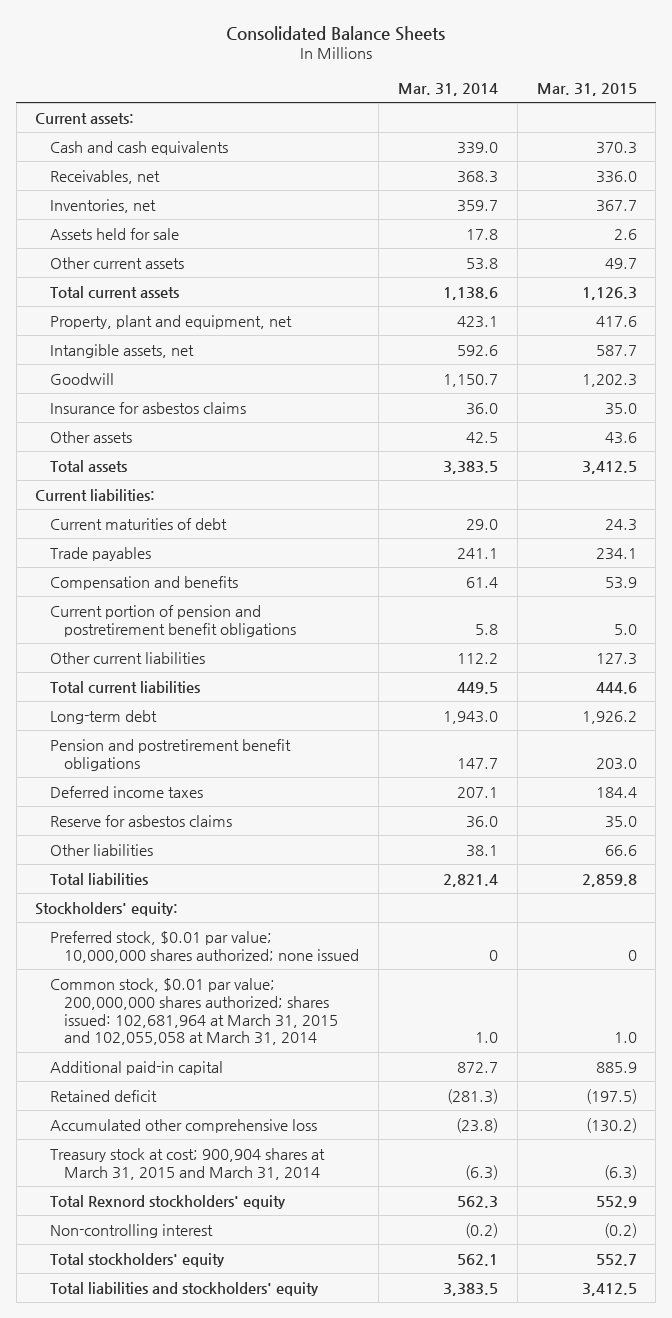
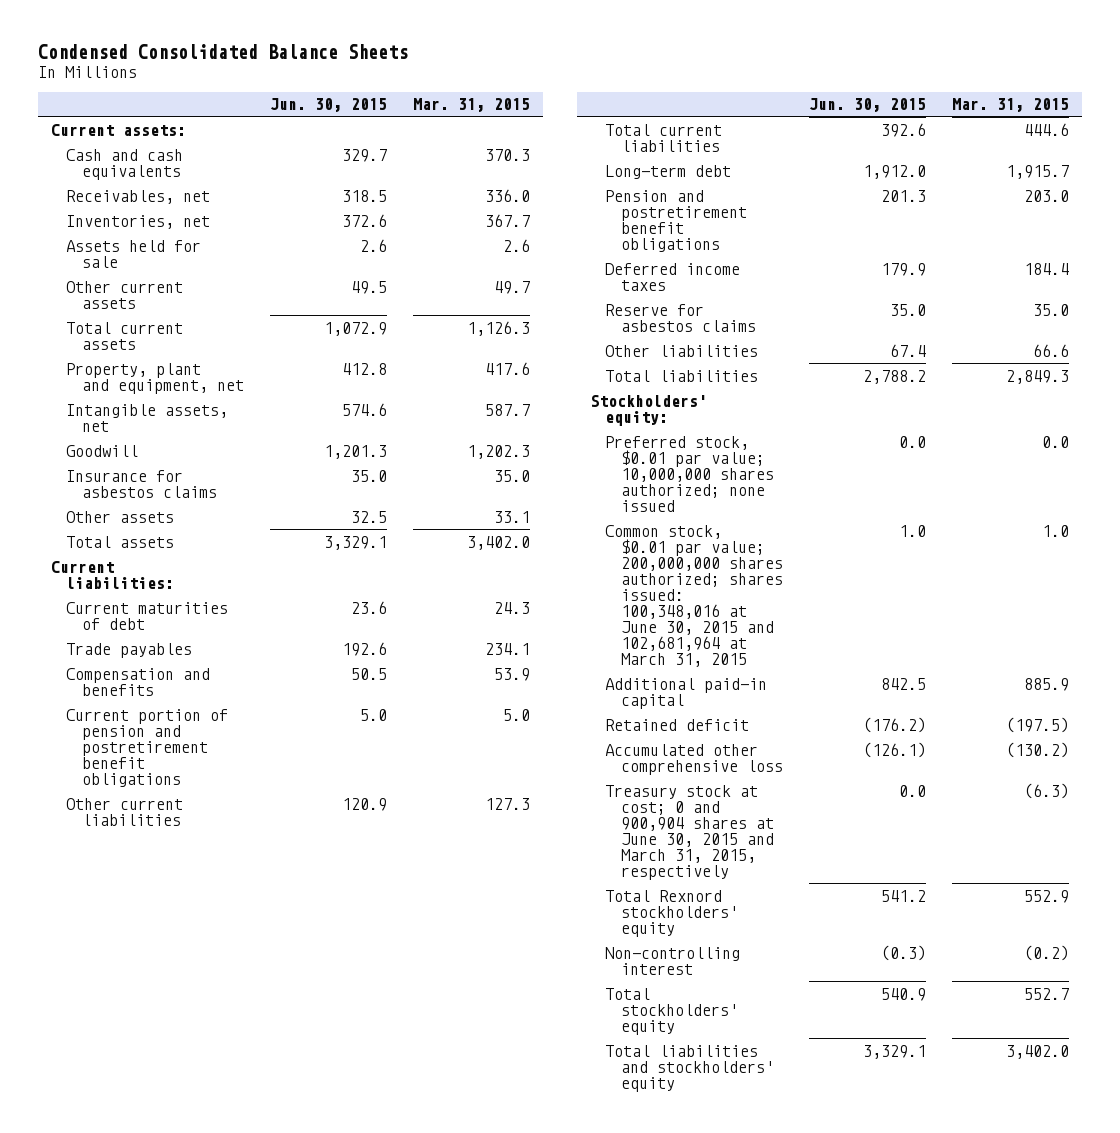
[225,25,445,41] Consolidated Balance Sheets -> [38,44,409,60] Condensed Consolidated Balance Sheets
[397,82,498,96] Mar. 31, 2014 -> none
none -> [269,98,387,113] Jun. 30, 2015
[604,431,637,444] 43.6 -> [493,510,530,523] 33.1
[581,460,637,474] 3,412.5 -> [466,535,530,550] 3,402.0
[581,710,637,724] 1,926.2 -> [1005,164,1069,179] 1,915.7
[581,873,637,887] 2,859.8 -> [1005,369,1069,384] 2,849.3
[627,949,637,961] 0 -> [1041,435,1069,448] 0.0
[49,977,339,1046] Common stock, $0.01 par value; 200,000,000 shares authorized; shares issued: 102,681,964 at March 31, 2015 and 102,055,058 at March 31, 2014 -> [605,524,783,668] Common stock, $0.01 par value; 200,000,000 shares authorized; shares issued: 100,348,016 at June 30, 2015 and 102,681,964 at March 31, 2015
[49,1147,325,1180] Treasury stock at cost; 900,904 shares at March 31, 2015 and March 31, 2014 -> [605,784,774,881] Treasury stock at cost; 0 and 900,904 shares at June 30, 2015 and March 31, 2015, respectively
[581,1282,637,1296] 3,412.5 -> [1005,1044,1069,1059] 3,402.0

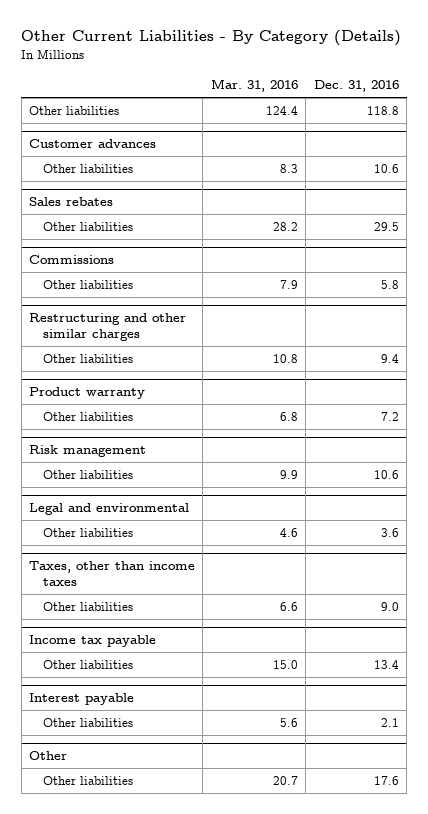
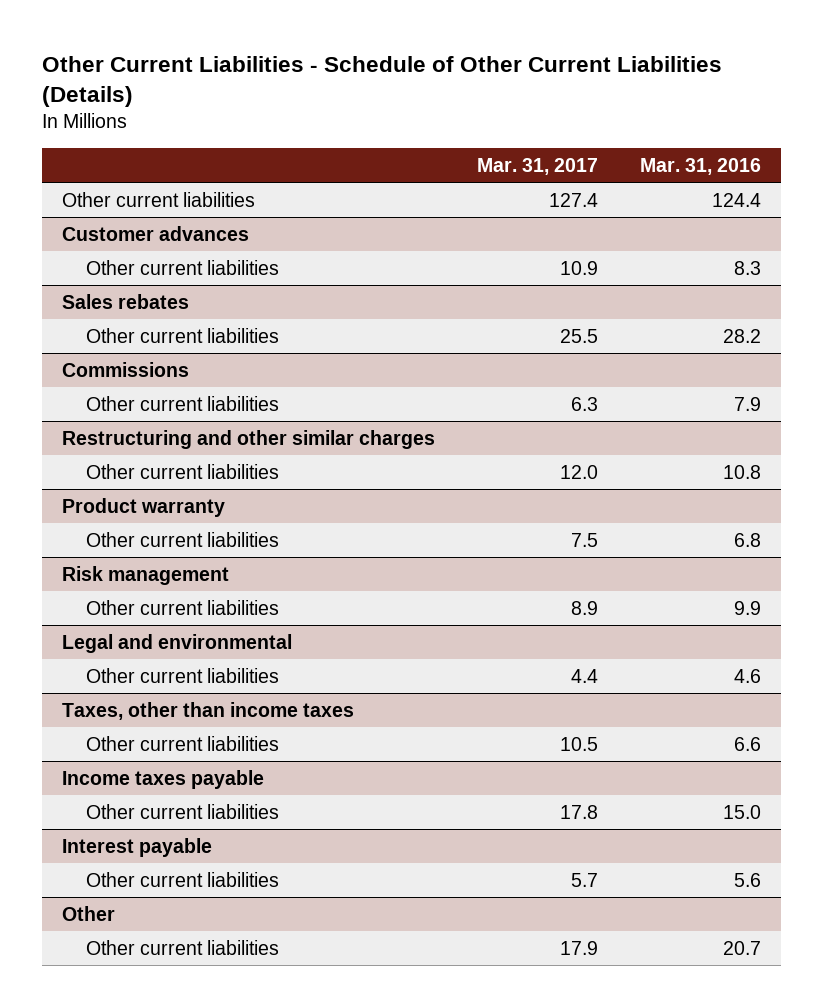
[21,30,402,47] Other Current Liabilities - By Category (Details) -> [41,55,722,108] Other Current Liabilities - Schedule of Other Current Liabilities (Details)
[313,80,399,93] Dec. 31, 2016 -> none
none -> [477,157,599,175] Mar. 31, 2017
[28,105,119,115] Other liabilities -> [62,191,256,207] Other current liabilities
[42,163,133,173] Other liabilities -> [85,259,279,275] Other current liabilities
[42,221,133,231] Other liabilities -> [85,327,279,343] Other current liabilities
[42,279,133,289] Other liabilities -> [85,395,279,411] Other current liabilities
[42,353,133,363] Other liabilities -> [85,463,279,479] Other current liabilities
[42,411,133,421] Other liabilities -> [85,531,279,547] Other current liabilities
[42,469,133,479] Other liabilities -> [85,599,279,615] Other current liabilities
[42,527,133,537] Other liabilities -> [85,667,279,683] Other current liabilities
[42,601,133,611] Other liabilities -> [85,735,279,751] Other current liabilities
[28,635,156,648] Income tax payable -> [62,769,265,789] Income taxes payable
[42,659,133,669] Other liabilities -> [85,803,279,819] Other current liabilities
[42,717,133,727] Other liabilities -> [85,871,279,887] Other current liabilities
[42,775,133,785] Other liabilities -> [85,939,279,955] Other current liabilities

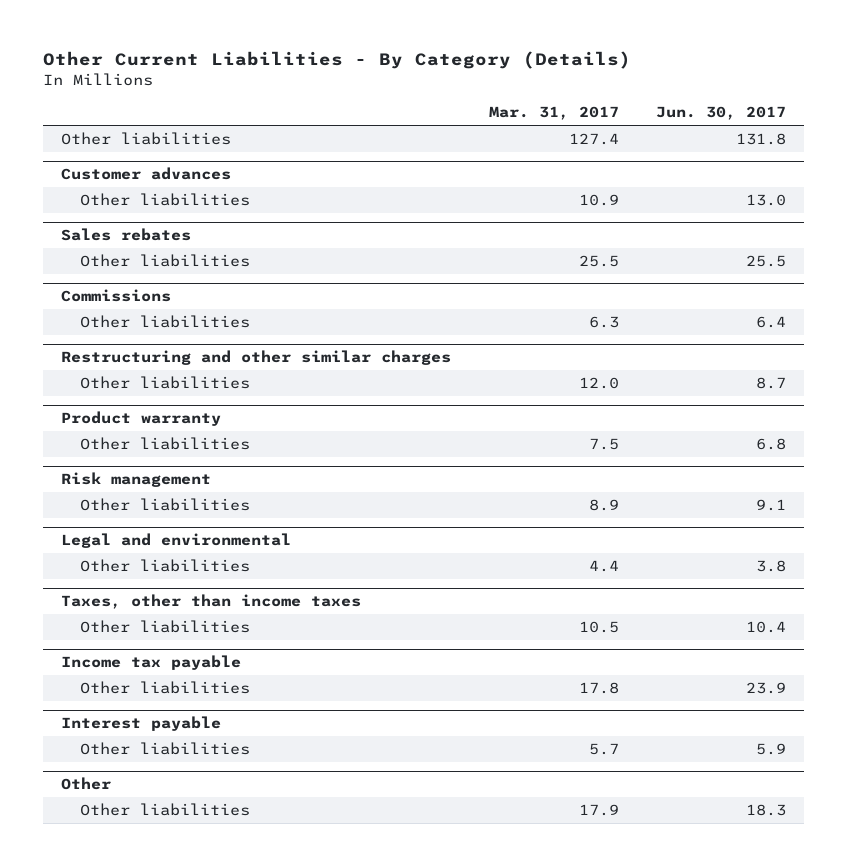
[41,55,722,108] Other Current Liabilities - Schedule of Other Current Liabilities (Details) -> [42,51,631,70] Other Current Liabilities - By Category (Details)
[639,157,761,175] Mar. 31, 2016 -> none
none -> [655,106,786,121] Jun. 30, 2017
[62,191,256,207] Other current liabilities -> [61,131,232,145] Other liabilities
[85,259,279,275] Other current liabilities -> [80,192,251,206] Other liabilities
[85,327,279,343] Other current liabilities -> [80,253,251,267] Other liabilities
[85,395,279,411] Other current liabilities -> [80,314,251,328] Other liabilities
[85,463,279,479] Other current liabilities -> [80,375,251,389] Other liabilities
[85,531,279,547] Other current liabilities -> [80,436,251,450] Other liabilities
[85,599,279,615] Other current liabilities -> [80,497,251,511] Other liabilities
[85,667,279,683] Other current liabilities -> [80,558,251,572] Other liabilities
[85,735,279,751] Other current liabilities -> [80,619,251,633] Other liabilities
[62,769,265,789] Income taxes payable -> [61,655,242,671] Income tax payable
[85,803,279,819] Other current liabilities -> [80,680,251,694] Other liabilities
[85,871,279,887] Other current liabilities -> [80,741,251,755] Other liabilities
[85,939,279,955] Other current liabilities -> [80,802,251,816] Other liabilities

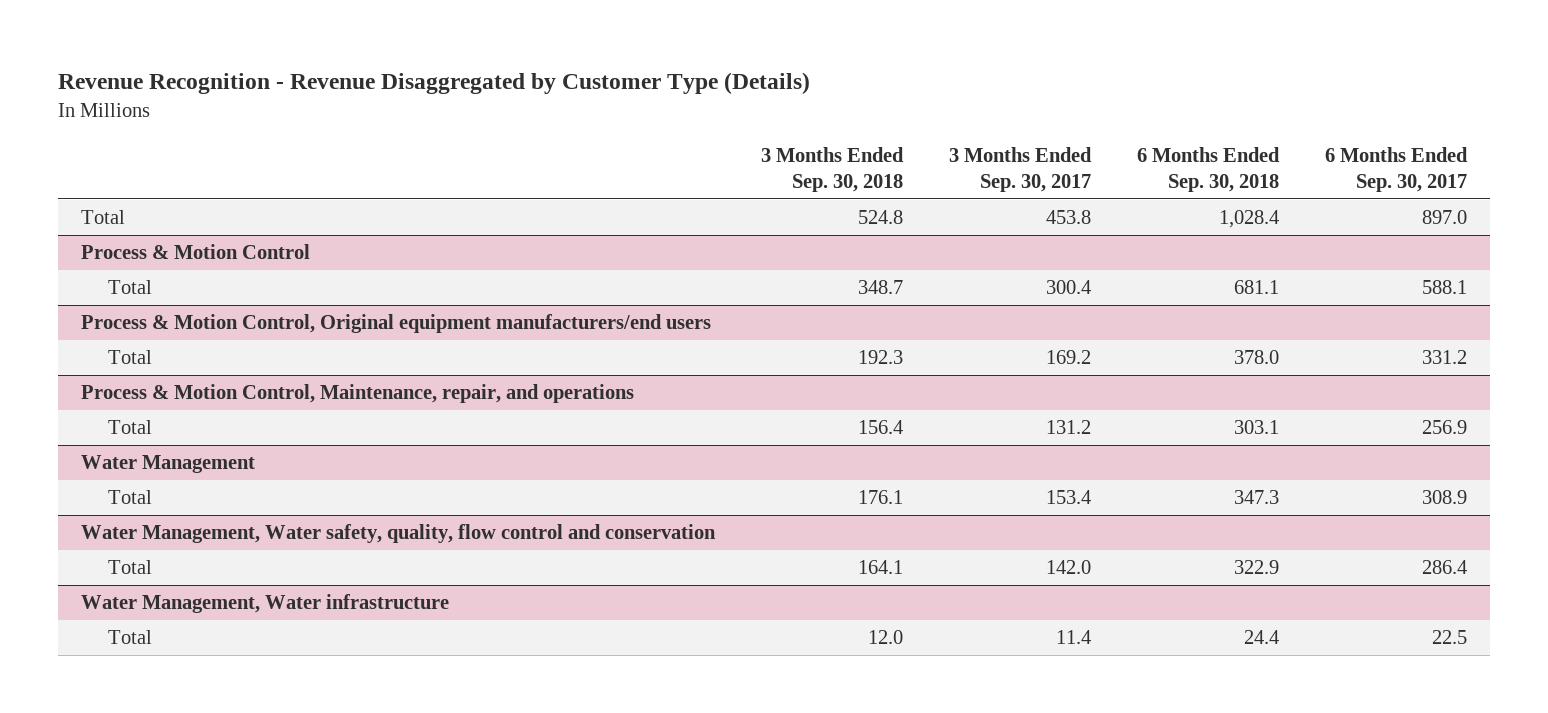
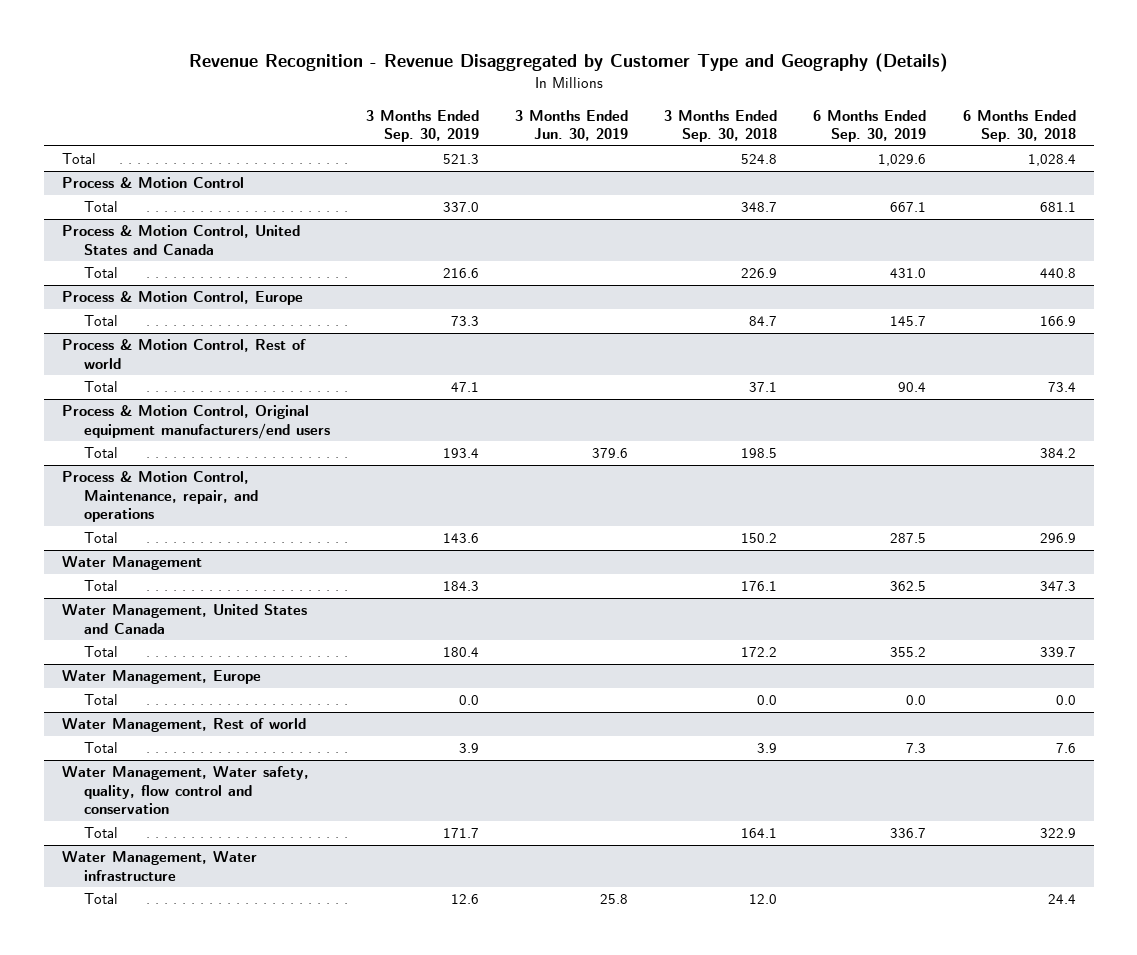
[57,72,810,95] Revenue Recognition - Revenue Disaggregated by Customer Type (Details) -> [188,53,948,73] Revenue Recognition - Revenue Disaggregated by Customer Type and Geography (Details)
[949,146,1093,192] 3 Months Ended Sep. 30, 2017 -> none
[1325,146,1469,192] 6 Months Ended Sep. 30, 2017 -> none
none -> [366,109,480,142] 3 Months Ended Sep. 30, 2019
none -> [515,109,629,141] 3 Months Ended Jun. 30, 2019
none -> [813,109,927,142] 6 Months Ended Sep. 30, 2019
none -> [61,225,300,255] Process & Motion Control, United States and Canada
none -> [83,267,118,279] Total
none -> [61,291,303,306] Process & Motion Control, Europe
none -> [83,315,118,327] Total
none -> [61,339,306,369] Process & Motion Control, Rest of world
none -> [83,381,118,393] Total
[857,350,903,365] 192.3 -> [741,448,778,459] 198.5
[1234,350,1280,365] 378.0 -> [1039,448,1076,459] 384.2
[857,420,903,435] 156.4 -> [741,533,778,544] 150.2
[1234,420,1280,435] 303.1 -> [1039,533,1076,544] 296.9
none -> [61,604,307,634] Water Management, United States and Canada
none -> [83,646,118,658] Total
none -> [61,670,261,685] Water Management, Europe
none -> [83,694,118,706] Total
none -> [61,718,306,733] Water Management, Rest of world
none -> [83,742,118,754] Total

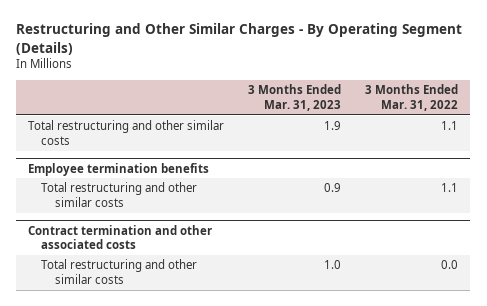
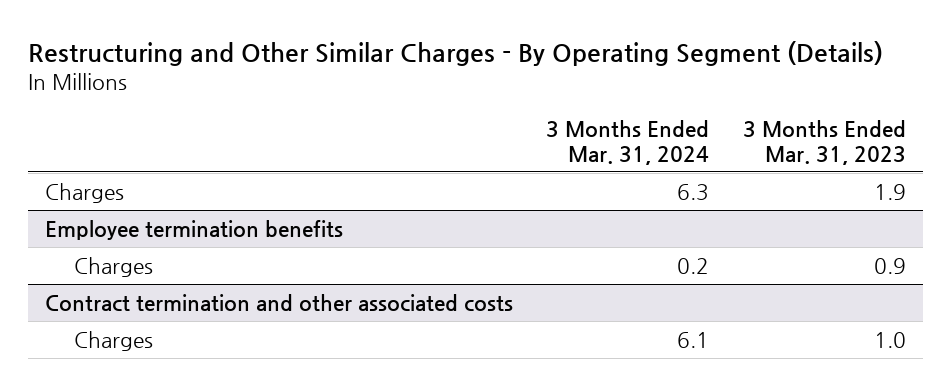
[365,84,459,111] 3 Months Ended Mar. 31, 2022 -> none
none -> [546,120,710,165] 3 Months Ended Mar. 31, 2024
[28,120,225,145] Total restructuring and other similar costs -> none
none -> [44,182,124,203] Charges
[41,182,198,207] Total restructuring and other similar costs -> none
none -> [73,256,153,277] Charges
[41,259,198,284] Total restructuring and other similar costs -> none
none -> [73,330,153,351] Charges

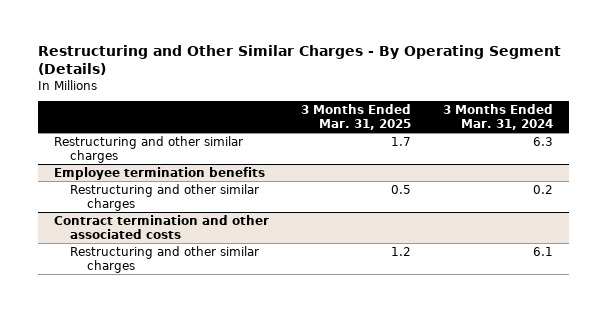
[743,120,907,165] 3 Months Ended Mar. 31, 2023 -> none
none -> [301,104,412,130] 3 Months Ended Mar. 31, 2025
[44,182,124,203] Charges -> [54,135,244,163] Restructuring and other similar charges
[73,256,153,277] Charges -> [70,183,260,211] Restructuring and other similar charges
[73,330,153,351] Charges -> [70,245,260,273] Restructuring and other similar charges

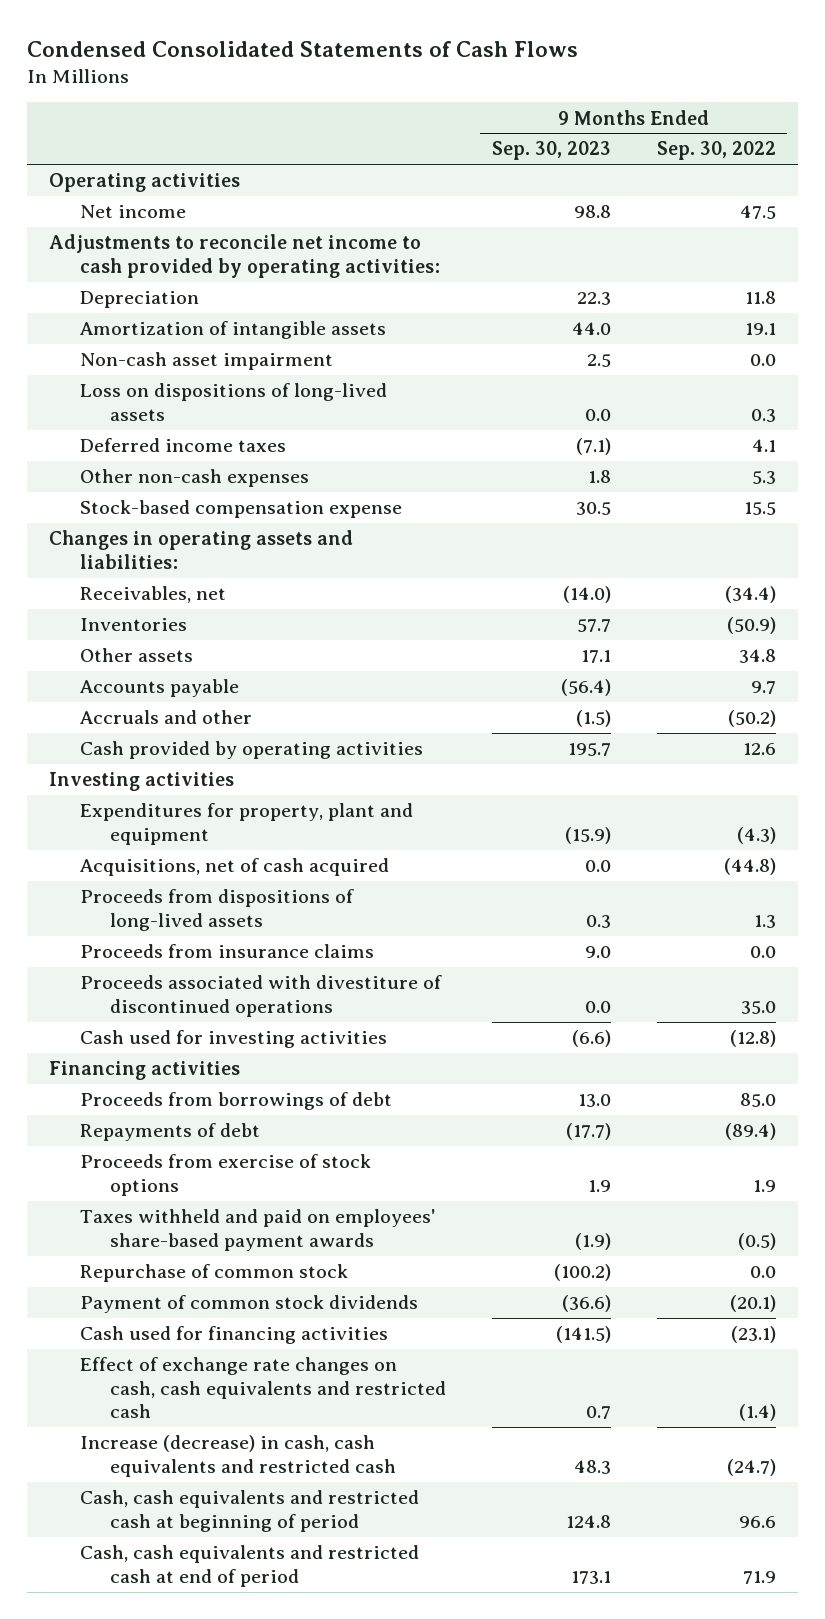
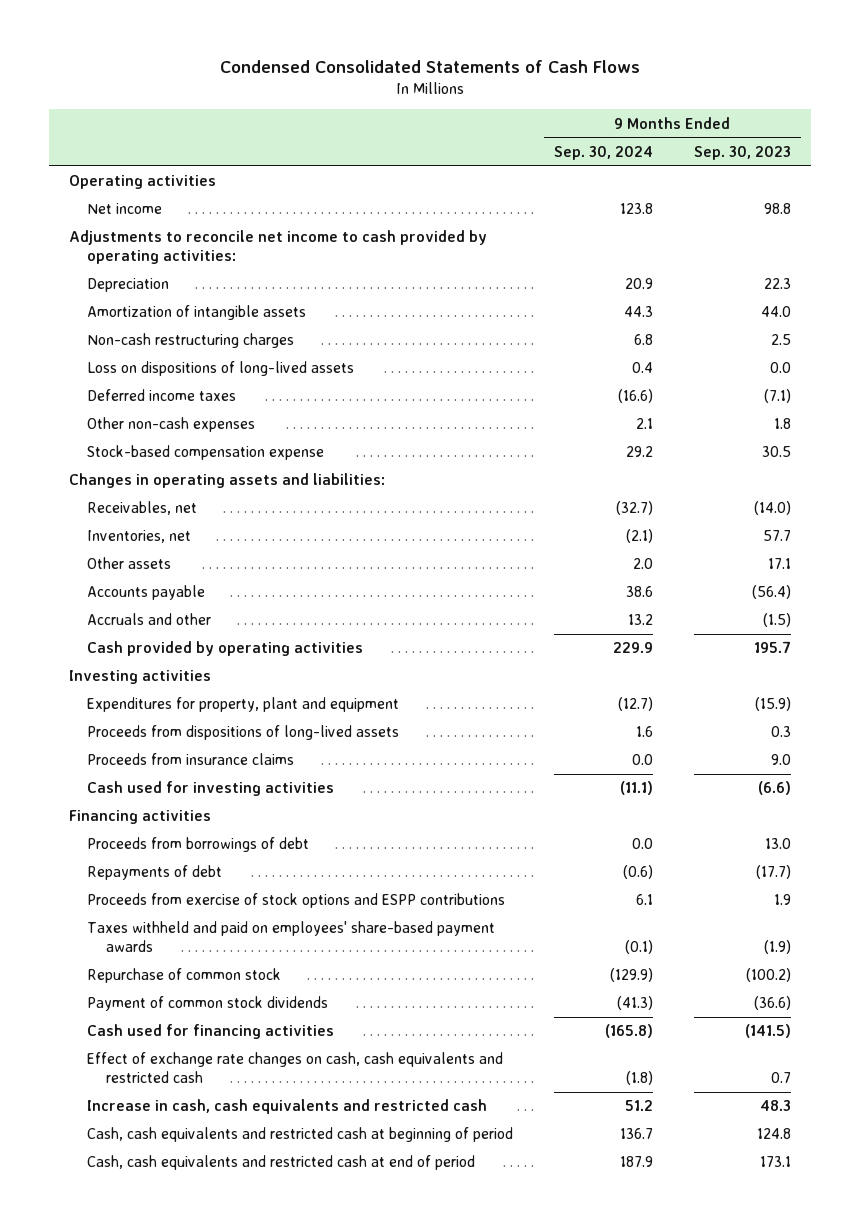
[656,141,776,161] Sep. 30, 2022 -> none
none -> [553,145,653,160] Sep. 30, 2024
[79,352,333,371] Non-cash asset impairment -> none
none -> [87,333,295,349] Non-cash restructuring charges
[79,618,187,632] Inventories -> [87,530,192,544] Inventories, net
[79,858,389,877] Acquisitions, net of cash acquired -> none
[79,975,442,1017] Proceeds associated with divestiture of discontinued operations -> none
[79,1154,371,1196] Proceeds from exercise of stock options -> [87,893,506,909] Proceeds from exercise of stock options and ESPP contributions
[79,1435,397,1477] Increase (decrease) in cash, cash equivalents and restricted cash -> [87,1099,488,1115] Increase in cash, cash equivalents and restricted cash

